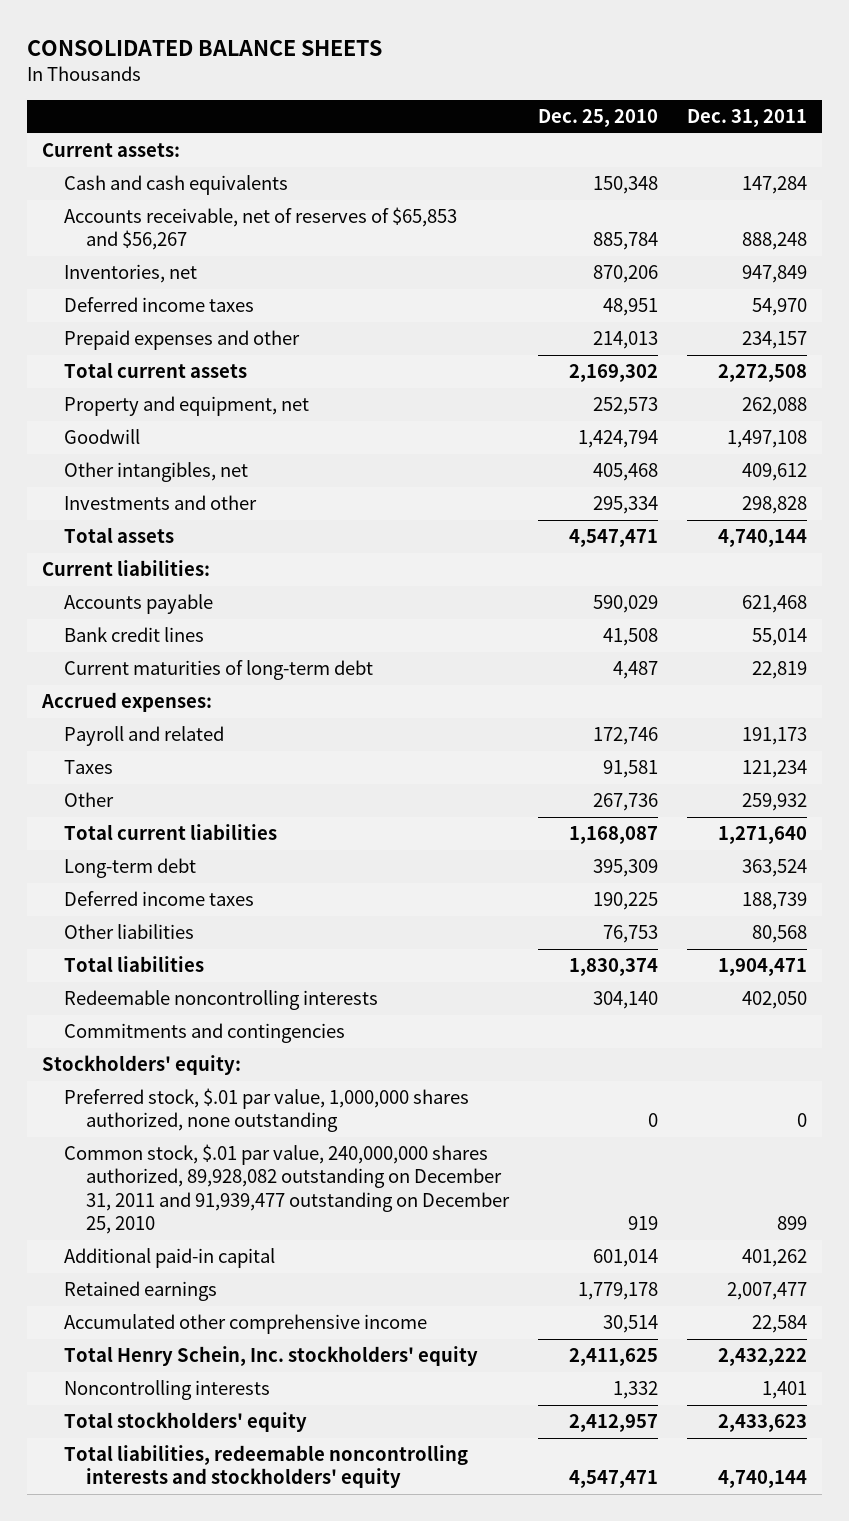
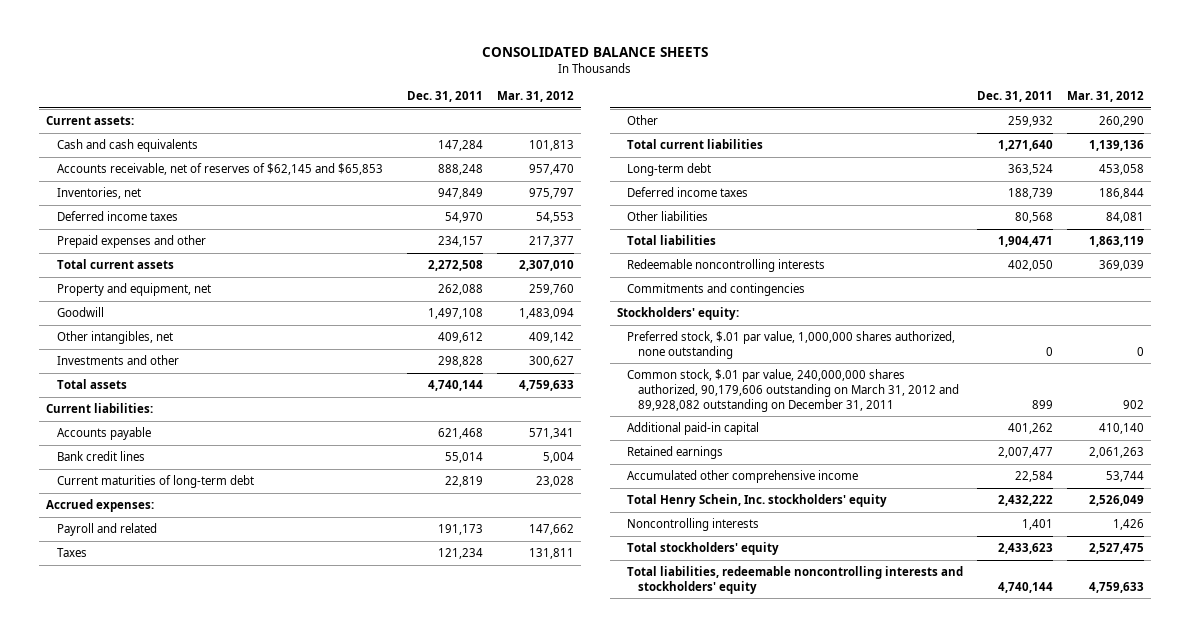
[537,109,658,128] Dec. 25, 2010 -> none
none -> [496,91,574,103] Mar. 31, 2012
[63,207,457,251] Accounts receivable, net of reserves of $65,853 and $56,267 -> [56,162,383,175] Accounts receivable, net of reserves of $62,145 and $65,853
[63,1144,510,1234] Common stock, $.01 par value, 240,000,000 shares authorized, 89,928,082 outstanding on December 31, 2011 and 91,939,477 outstanding on December 25, 2010 -> [627,368,960,412] Common stock, $.01 par value, 240,000,000 shares authorized, 90,179,606 outstanding on March 31, 2012 and 89,928,082 outstanding on December 31, 2011

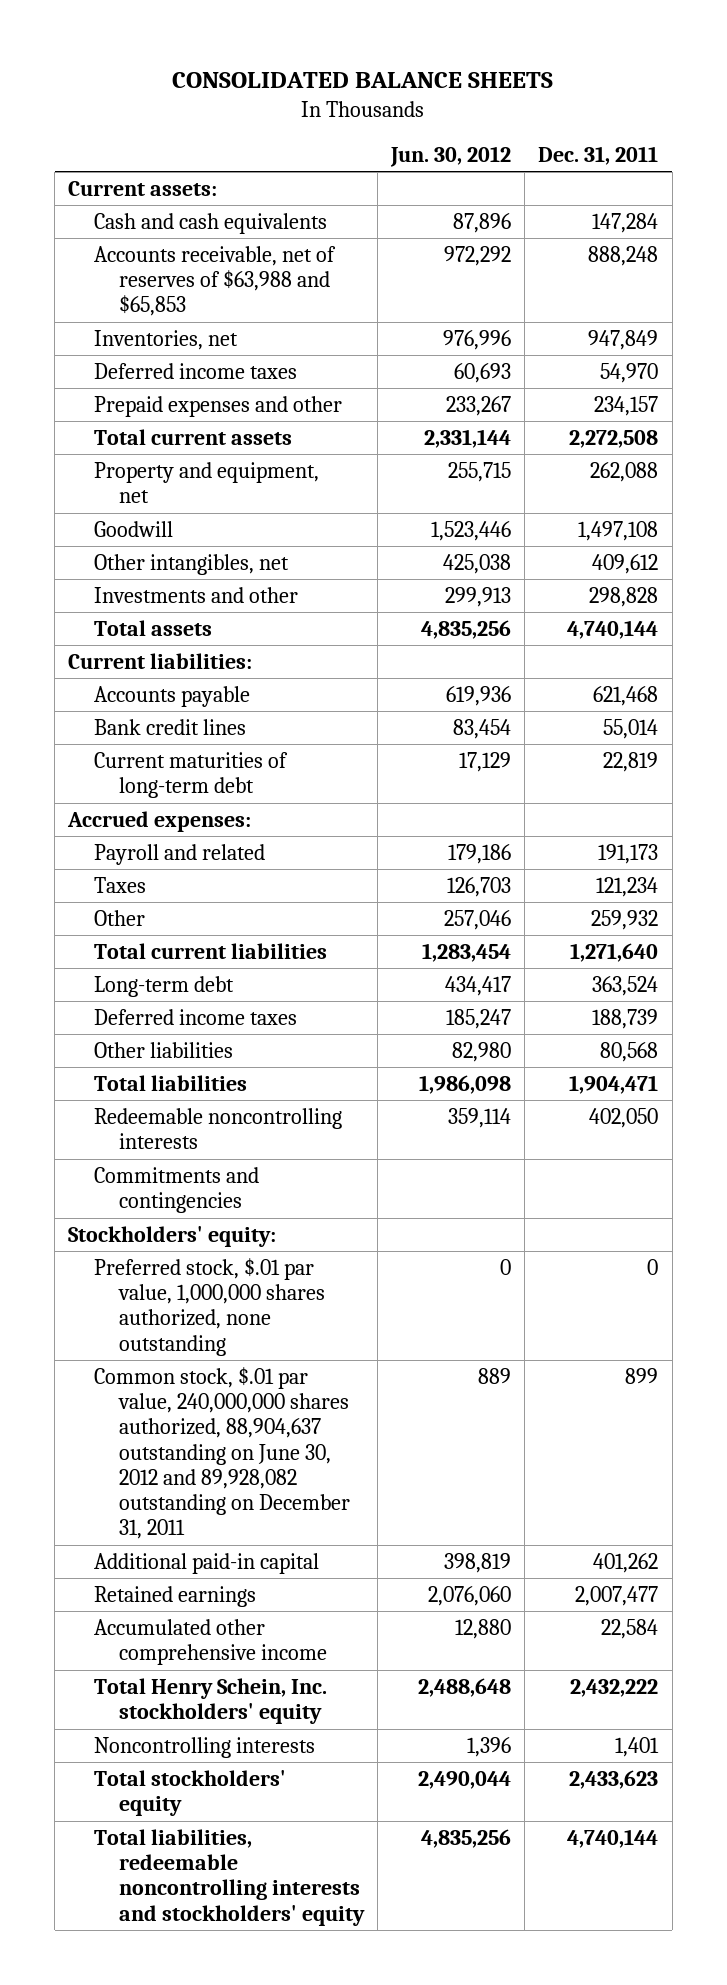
[496,91,574,103] Mar. 31, 2012 -> none
none -> [390,145,512,167] Jun. 30, 2012
[56,162,383,175] Accounts receivable, net of reserves of $62,145 and $65,853 -> [93,245,336,317] Accounts receivable, net of reserves of $63,988 and $65,853
[627,368,960,412] Common stock, $.01 par value, 240,000,000 shares authorized, 90,179,606 outstanding on March 31, 2012 and 89,928,082 outstanding on December 31, 2011 -> [93,1366,350,1540] Common stock, $.01 par value, 240,000,000 shares authorized, 88,904,637 outstanding on June 30, 2012 and 89,928,082 outstanding on December 31, 2011

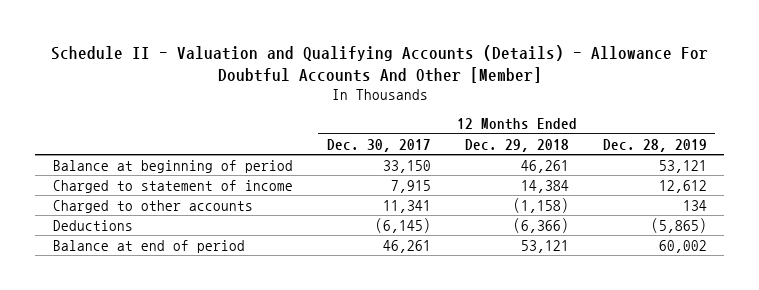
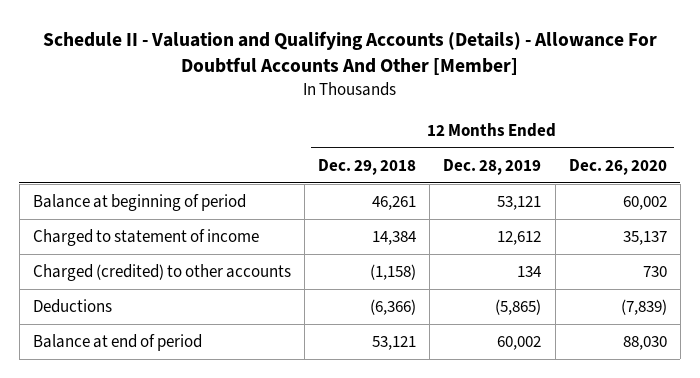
[326,138,431,152] Dec. 30, 2017 -> none
none -> [568,158,667,175] Dec. 26, 2020
[52,199,253,213] Charged to other accounts -> [33,264,292,282] Charged (credited) to other accounts

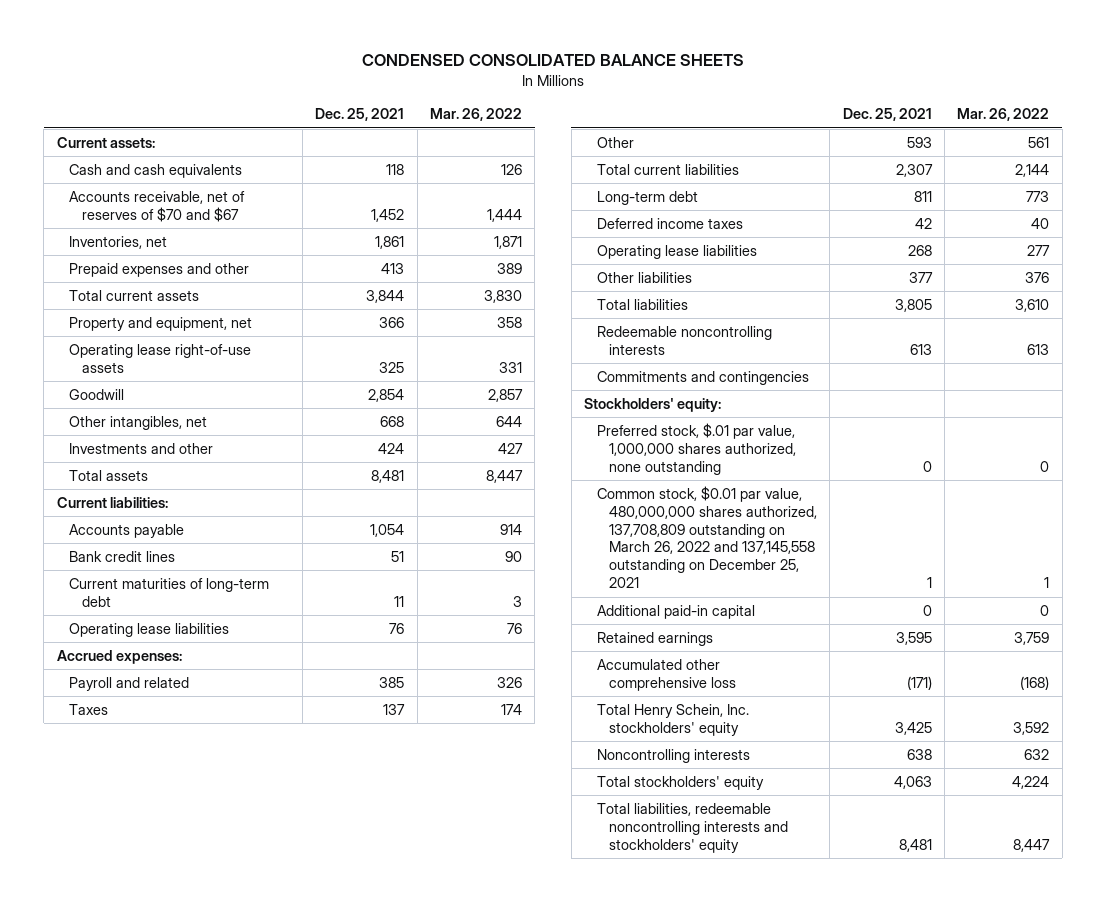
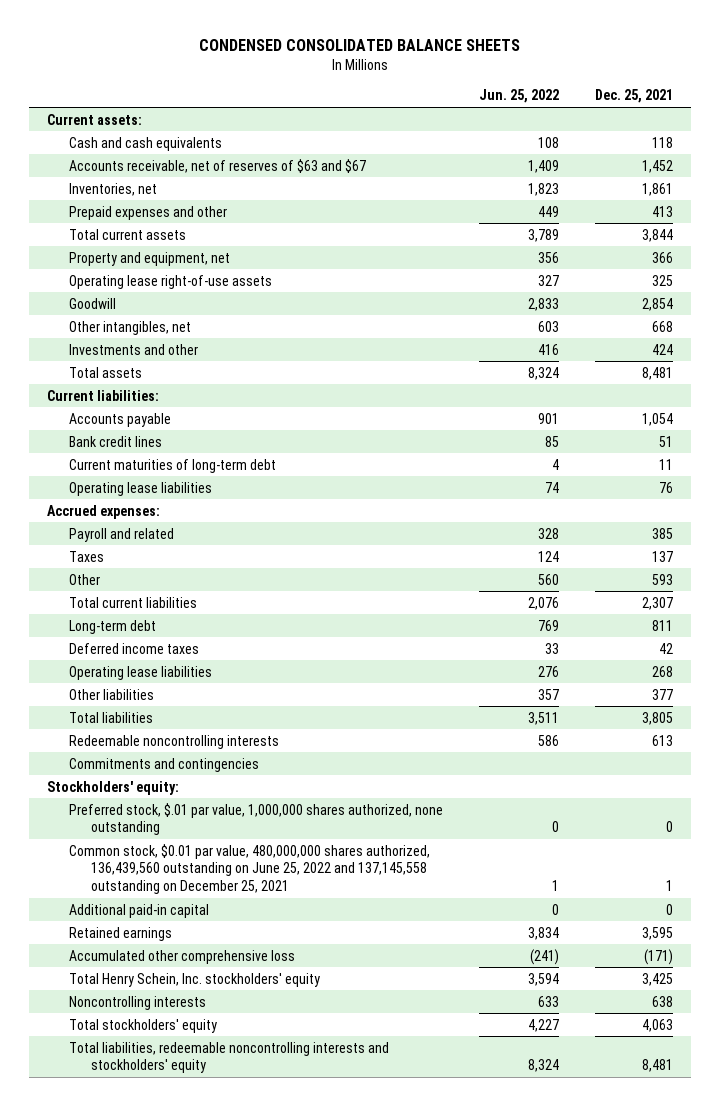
[430,108,523,122] Mar. 26, 2022 -> none
none -> [478,89,559,104] Jun. 25, 2022
[69,190,246,222] Accounts receivable, net of reserves of $70 and $67 -> [68,158,366,173] Accounts receivable, net of reserves of $63 and $67
[596,485,818,589] Common stock, $0.01 par value, 480,000,000 shares authorized, 137,708,809 outstanding on March 26, 2022 and 137,145,558 outstanding on December 25, 2021 -> [68,843,430,895] Common stock, $0.01 par value, 480,000,000 shares authorized, 136,439,560 outstanding on June 25, 2022 and 137,145,558 outstanding on December 25, 2021

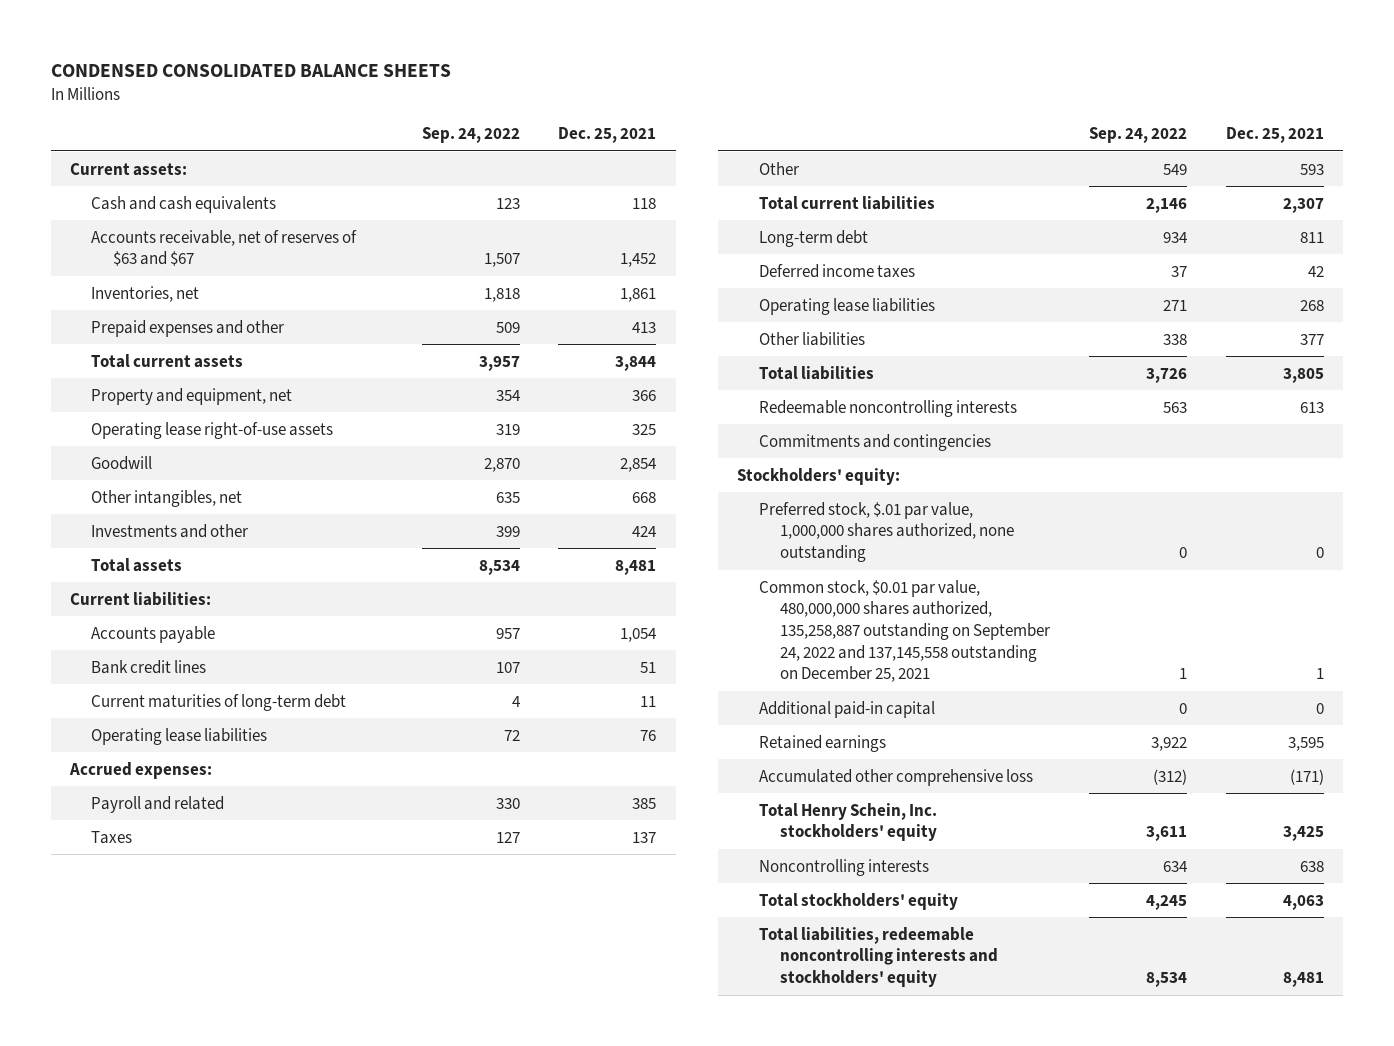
[478,89,559,104] Jun. 25, 2022 -> none
none -> [421,127,520,144] Sep. 24, 2022
[68,843,430,895] Common stock, $0.01 par value, 480,000,000 shares authorized, 136,439,560 outstanding on June 25, 2022 and 137,145,558 outstanding on December 25, 2021 -> [758,579,1051,683] Common stock, $0.01 par value, 480,000,000 shares authorized, 135,258,887 outstanding on September 24, 2022 and 137,145,558 outstanding on December 25, 2021

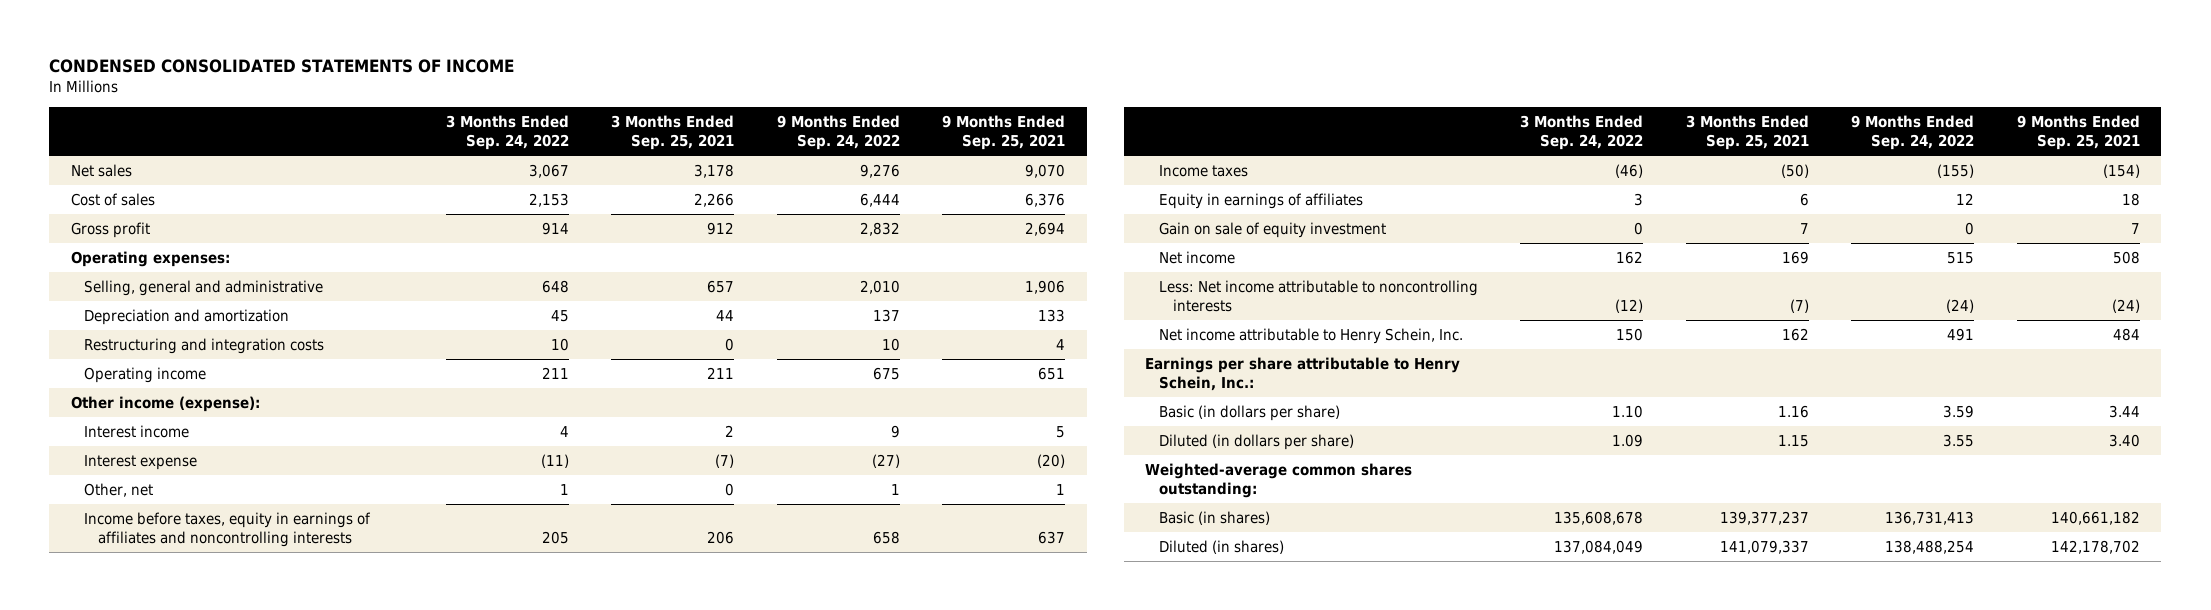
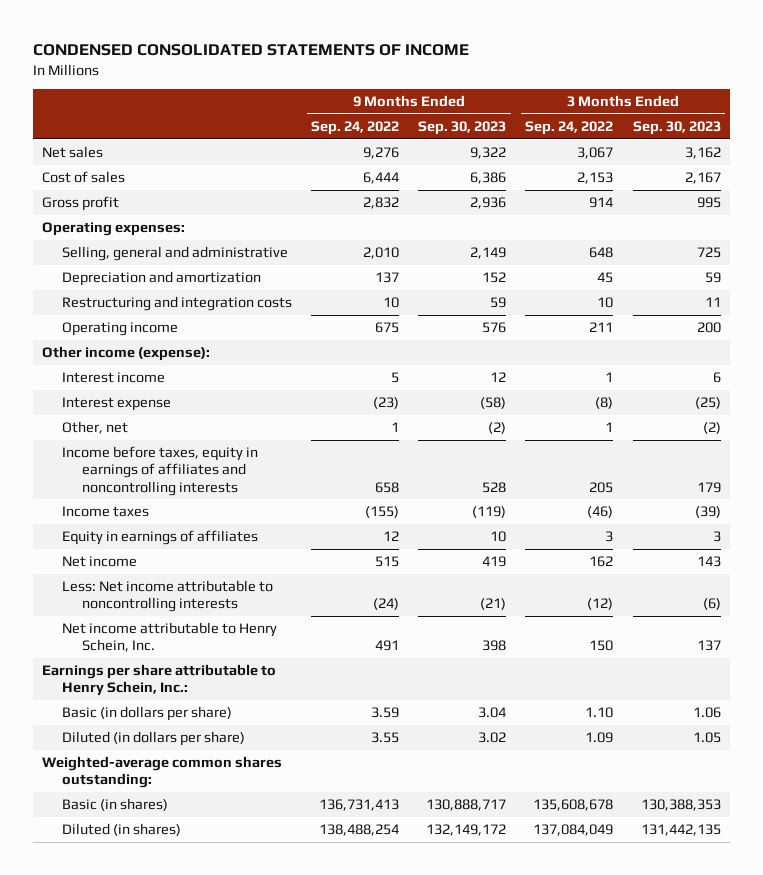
[611,115,735,151] 3 Months Ended Sep. 25, 2021 -> none
[942,115,1066,151] 9 Months Ended Sep. 25, 2021 -> none
none -> [418,121,507,136] Sep. 30, 2023
none -> [632,121,721,136] Sep. 30, 2023
[559,425,569,437] 4 -> [605,372,614,383] 1
[890,424,900,438] 9 -> [391,372,400,384] 5
[540,453,569,468] (11) -> [595,397,614,410] (8)
[871,453,900,468] (27) -> [373,397,400,410] (23)
[1158,221,1386,238] Gain on sale of equity investment -> none

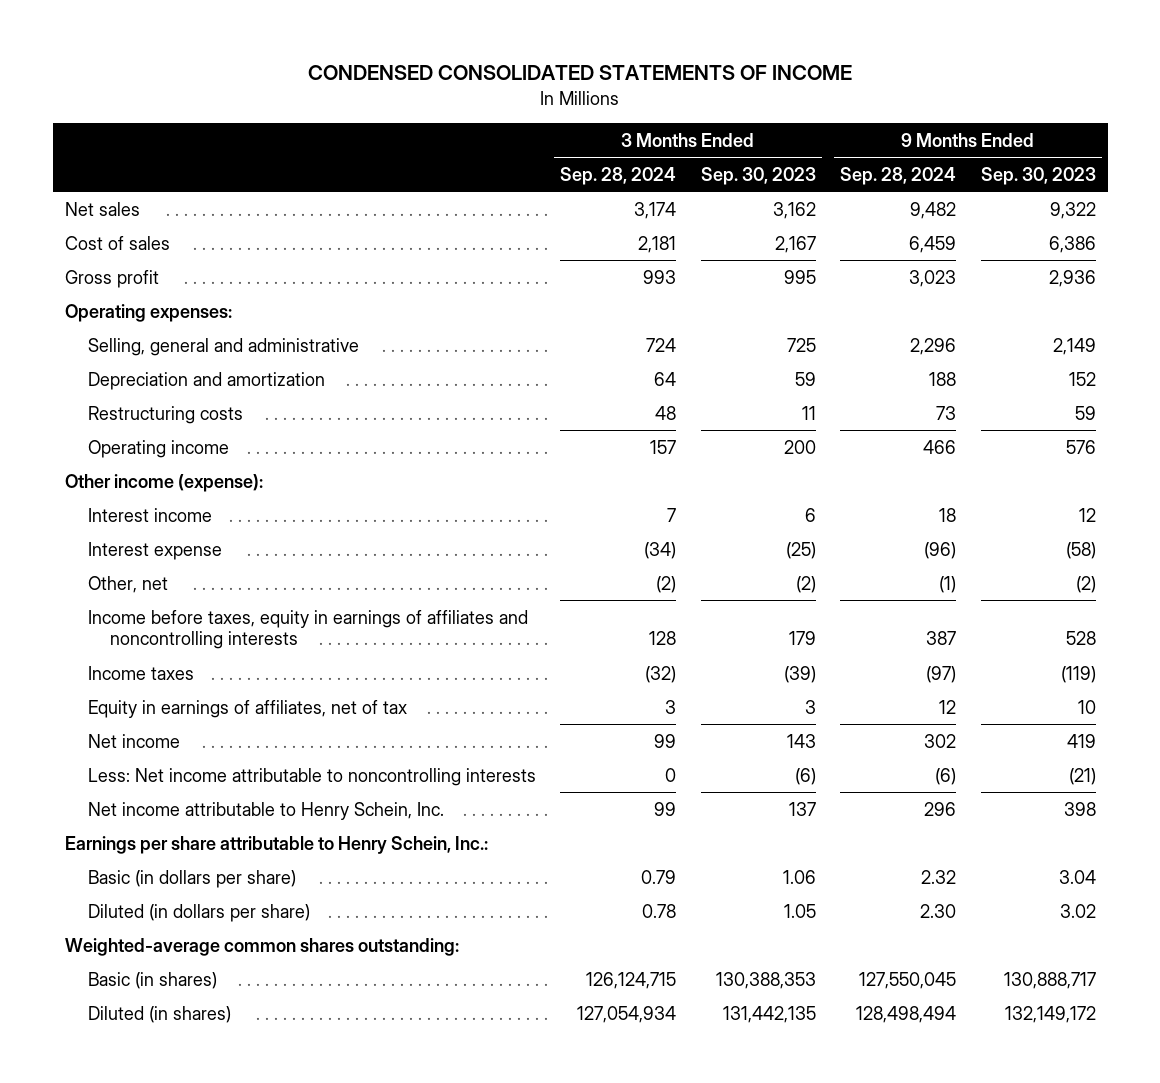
[311,121,400,136] Sep. 24, 2022 -> none
[525,121,614,136] Sep. 24, 2022 -> none
none -> [560,166,677,185] Sep. 28, 2024
none -> [840,166,957,185] Sep. 28, 2024
[62,296,293,312] Restructuring and integration costs -> [87,405,243,424] Restructuring costs
[62,530,259,546] Equity in earnings of affiliates -> [87,699,407,718] Equity in earnings of affiliates, net of tax

